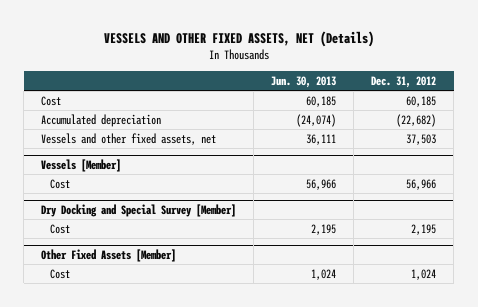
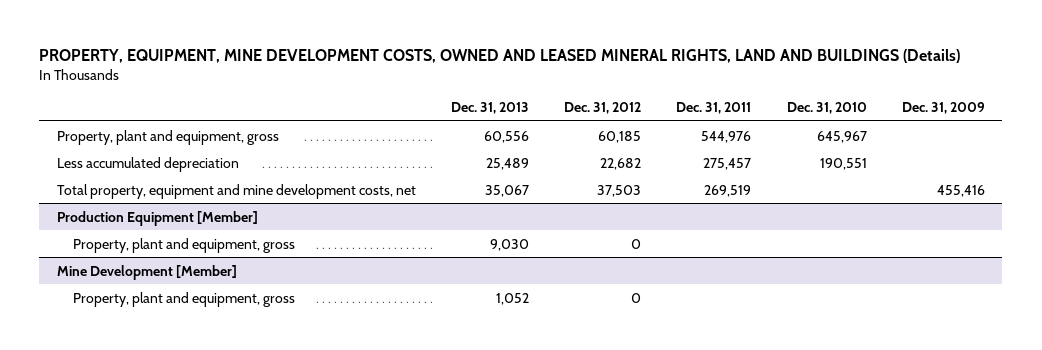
[103,30,374,47] VESSELS AND OTHER FIXED ASSETS, NET (Details) -> [39,48,961,63] PROPERTY, EQUIPMENT, MINE DEVELOPMENT COSTS, OWNED AND LEASED MINERAL RIGHTS, LAND AND BUILDINGS (Details)
[271,75,337,88] Jun. 30, 2013 -> none
none -> [450,102,529,115] Dec. 31, 2013
none -> [676,102,752,115] Dec. 31, 2011
none -> [786,102,867,115] Dec. 31, 2010
none -> [901,102,985,115] Dec. 31, 2009
[41,159,122,173] Vessels [Member] -> none
[49,178,70,189] Cost -> none
[41,204,237,218] Dry Docking and Special Survey [Member] -> none
[49,223,70,234] Cost -> none
[41,249,177,263] Other Fixed Assets [Member] -> none
[49,268,70,279] Cost -> none
[41,95,62,106] Cost -> [56,129,279,145] Property, plant and equipment, gross
[41,113,162,127] Accumulated depreciation -> [56,156,239,172] Less accumulated depreciation
[396,113,437,127] (22,682) -> [600,157,642,170] 22,682
[41,132,217,145] Vessels and other fixed assets, net -> [56,183,416,199] Total property, equipment and mine development costs, net
none -> [56,210,258,226] Production Equipment [Member]
none -> [72,237,295,253] Property, plant and equipment, gross
none -> [56,264,237,280] Mine Development [Member]
none -> [72,291,295,307] Property, plant and equipment, gross

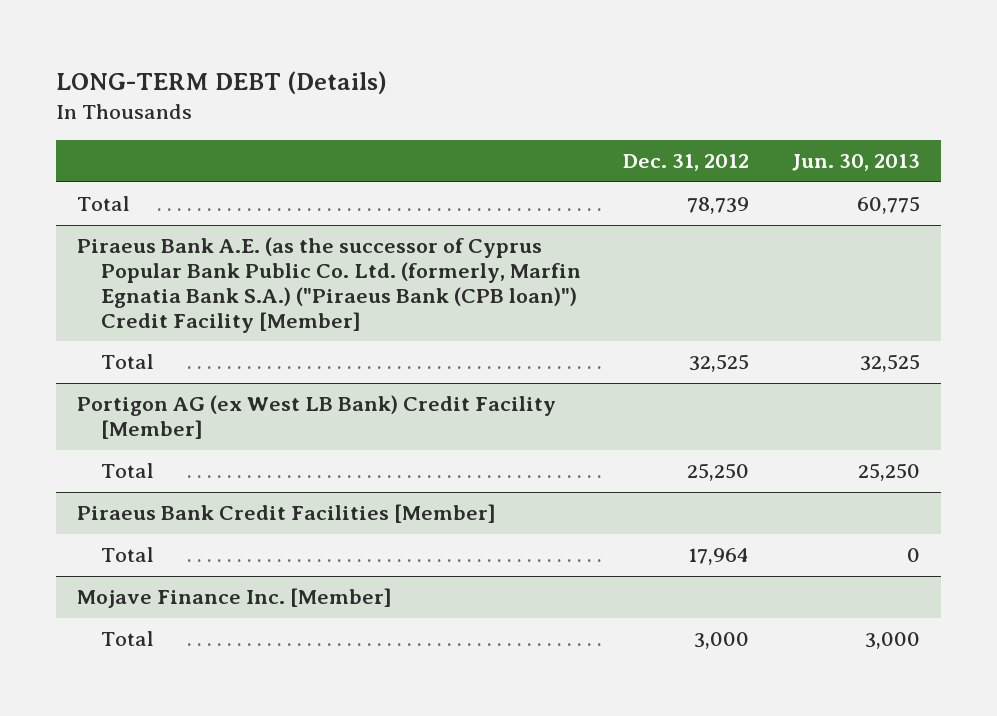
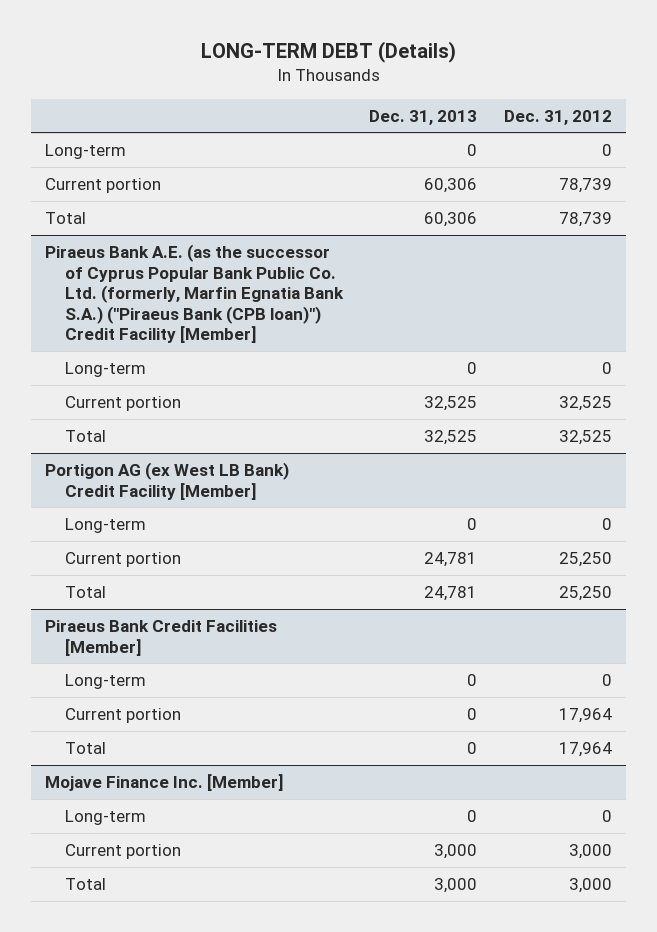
[791,154,920,172] Jun. 30, 2013 -> none
none -> [369,109,478,125] Dec. 31, 2013
none -> [44,144,126,160] Long-term
none -> [44,178,161,194] Current portion
none -> [64,362,146,378] Long-term
none -> [64,396,181,412] Current portion
none -> [64,518,146,534] Long-term
none -> [64,552,181,568] Current portion
none -> [64,674,146,690] Long-term
none -> [64,708,181,724] Current portion
none -> [64,810,146,826] Long-term
none -> [64,844,181,860] Current portion

